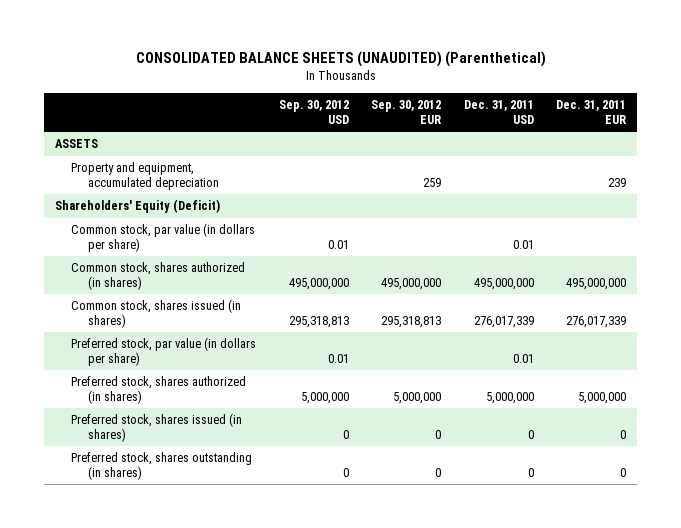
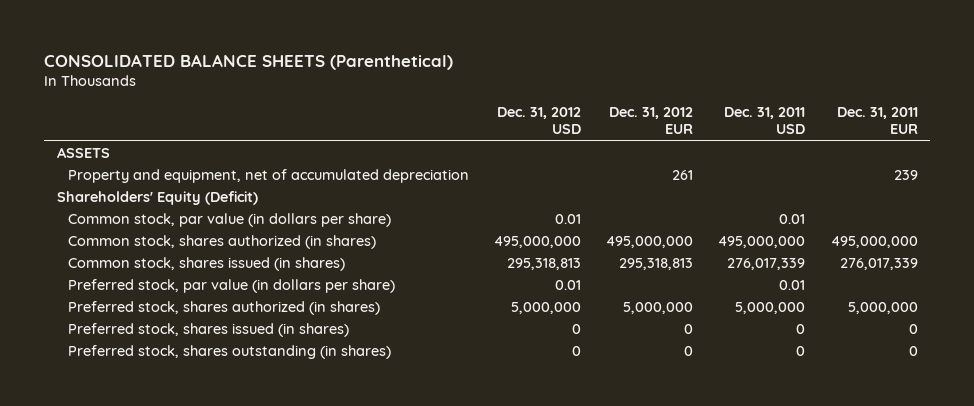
[135,51,546,68] CONSOLIDATED BALANCE SHEETS (UNAUDITED) (Parenthetical) -> [43,53,453,70] CONSOLIDATED BALANCE SHEETS (Parenthetical)
[278,100,349,125] Sep. 30, 2012 USD -> none
[371,100,442,125] Sep. 30, 2012 EUR -> none
none -> [496,107,581,135] Dec. 31, 2012 USD
none -> [609,107,694,135] Dec. 31, 2012 EUR
[71,162,219,191] Property and equipment, accumulated depreciation -> [67,169,469,184] Property and equipment, net of accumulated depreciation

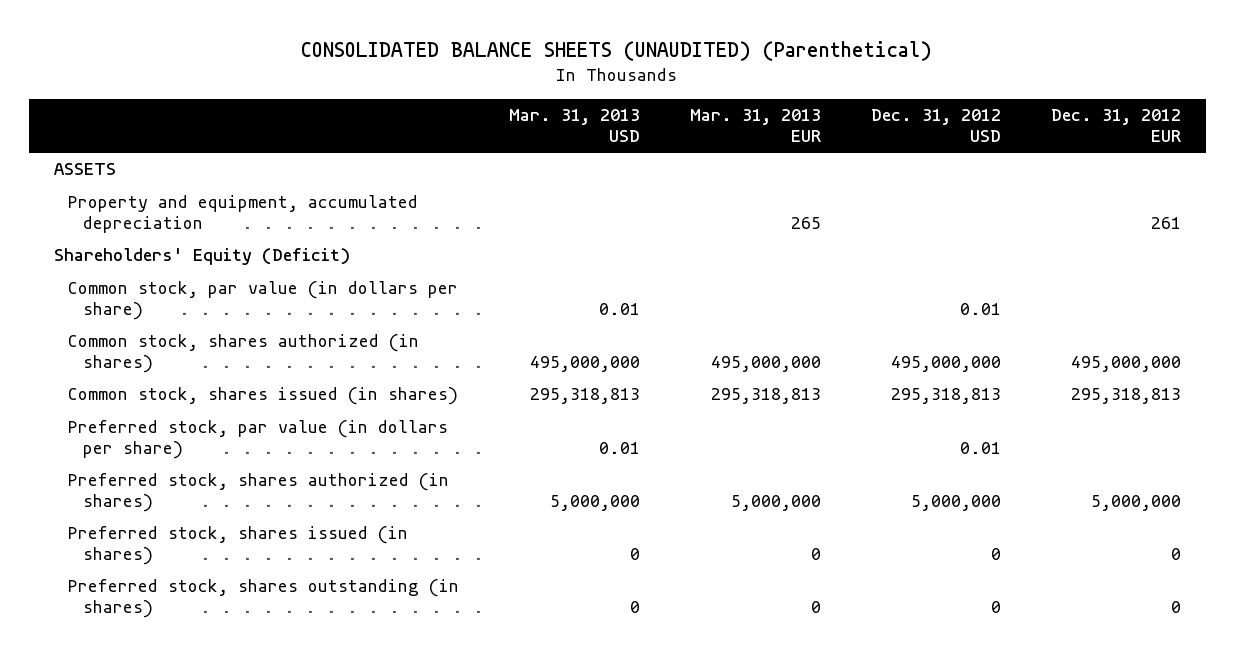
[43,53,453,70] CONSOLIDATED BALANCE SHEETS (Parenthetical) -> [301,40,933,61] CONSOLIDATED BALANCE SHEETS (UNAUDITED) (Parenthetical)
[724,107,806,135] Dec. 31, 2011 USD -> none
[836,107,918,135] Dec. 31, 2011 EUR -> none
none -> [509,109,641,143] Mar. 31, 2013 USD
none -> [690,109,822,143] Mar. 31, 2013 EUR
[67,169,469,184] Property and equipment, net of accumulated depreciation -> [68,195,419,234] Property and equipment, accumulated depreciation

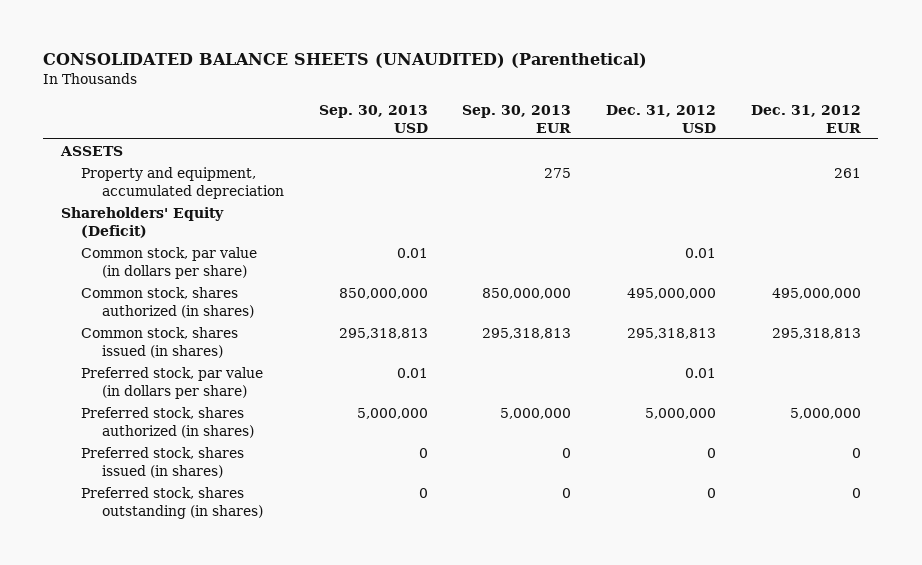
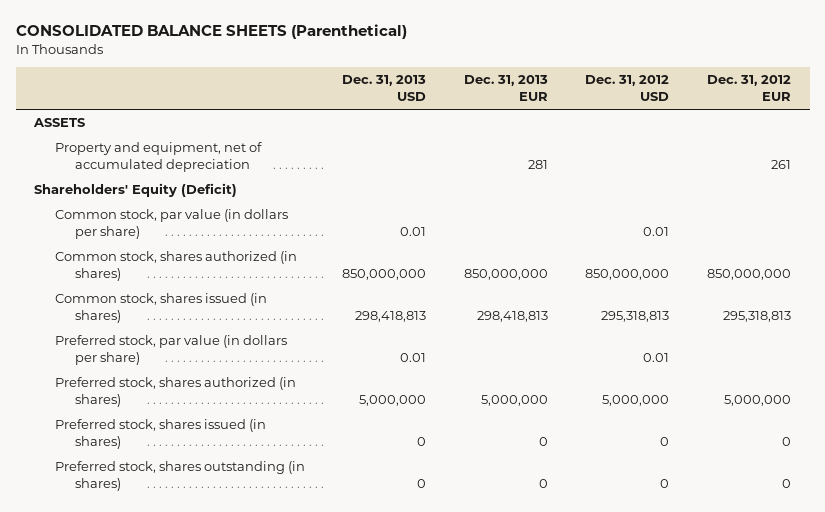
[43,53,648,69] CONSOLIDATED BALANCE SHEETS (UNAUDITED) (Parenthetical) -> [15,24,407,40] CONSOLIDATED BALANCE SHEETS (Parenthetical)
[318,104,428,133] Sep. 30, 2013 USD -> none
[462,104,572,133] Sep. 30, 2013 EUR -> none
none -> [342,75,427,102] Dec. 31, 2013 USD
none -> [463,75,548,102] Dec. 31, 2013 EUR
[81,167,284,200] Property and equipment, accumulated depreciation -> [54,142,262,173] Property and equipment, net of accumulated depreciation
[627,288,717,300] 495,000,000 -> [585,269,670,281] 850,000,000
[771,288,861,300] 495,000,000 -> [706,269,791,281] 850,000,000

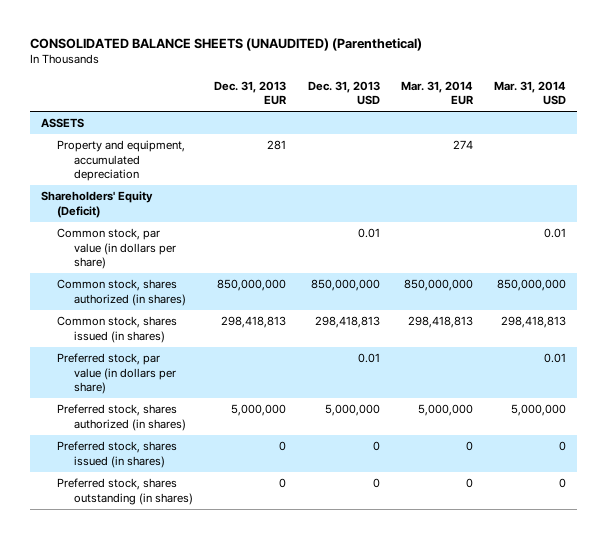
[15,24,407,40] CONSOLIDATED BALANCE SHEETS (Parenthetical) -> [30,37,423,51] CONSOLIDATED BALANCE SHEETS (UNAUDITED) (Parenthetical)
[585,75,670,102] Dec. 31, 2012 USD -> none
[706,75,791,102] Dec. 31, 2012 EUR -> none
none -> [401,80,475,106] Mar. 31, 2014 EUR
none -> [494,80,567,106] Mar. 31, 2014 USD
[54,142,262,173] Property and equipment, net of accumulated depreciation -> [57,140,186,182] Property and equipment, accumulated depreciation

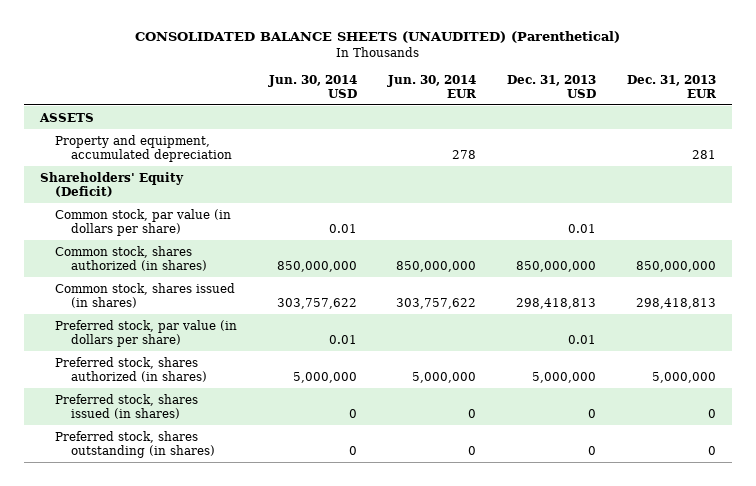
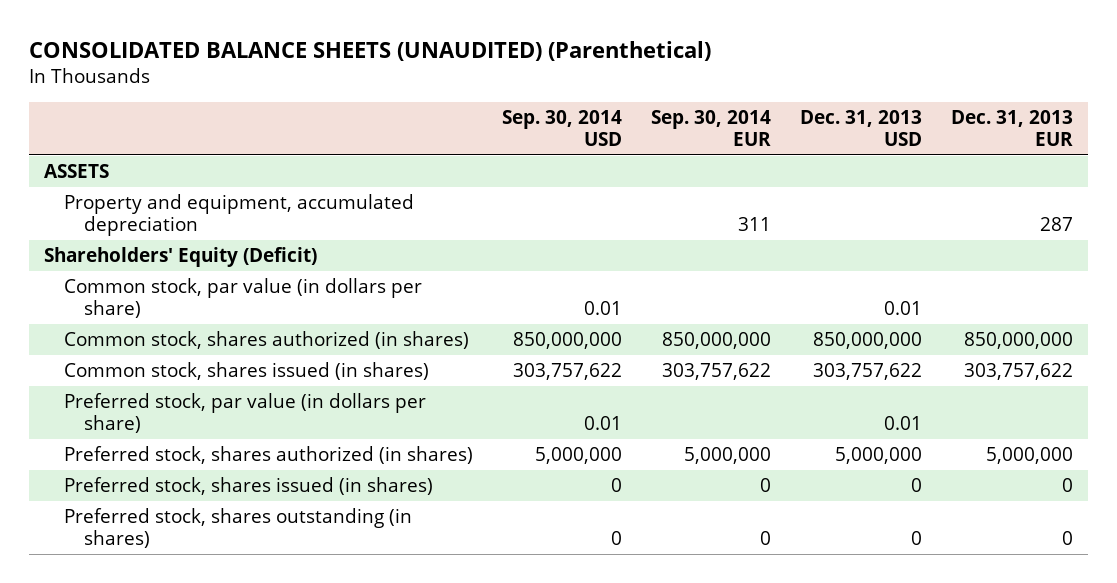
[267,74,357,98] Jun. 30, 2014 USD -> none
[386,74,477,98] Jun. 30, 2014 EUR -> none
none -> [501,109,622,146] Sep. 30, 2014 USD
none -> [651,109,772,146] Sep. 30, 2014 EUR
[692,149,717,159] 281 -> [1040,217,1074,232] 287
[516,297,597,309] 298,418,813 -> [813,362,923,380] 303,757,622
[636,297,717,309] 298,418,813 -> [964,362,1074,380] 303,757,622

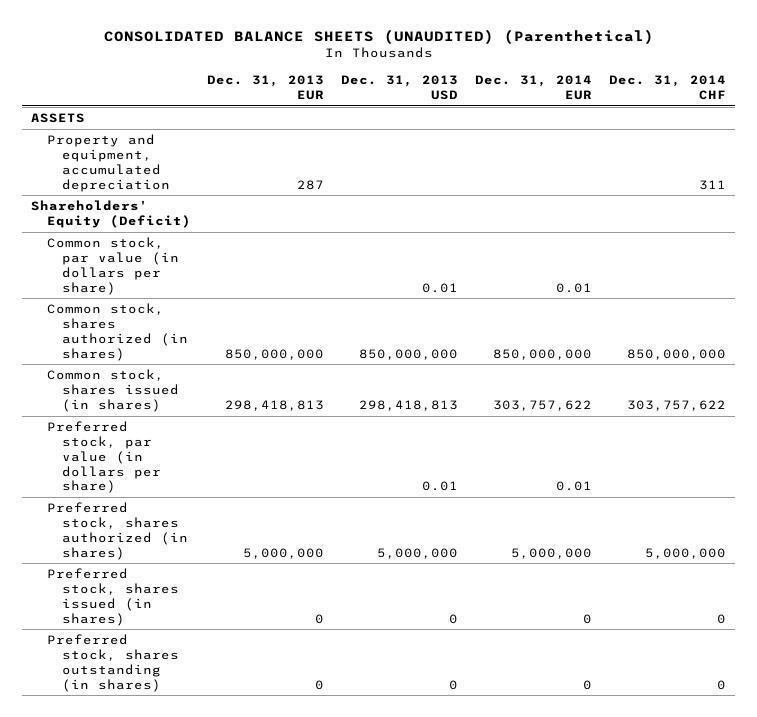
[501,109,622,146] Sep. 30, 2014 USD -> none
[651,109,772,146] Sep. 30, 2014 EUR -> none
none -> [475,74,593,100] Dec. 31, 2014 EUR
none -> [609,74,727,100] Dec. 31, 2014 CHF
[813,362,923,380] 303,757,622 -> [359,399,459,411] 298,418,813
[964,362,1074,380] 303,757,622 -> [225,399,325,411] 298,418,813

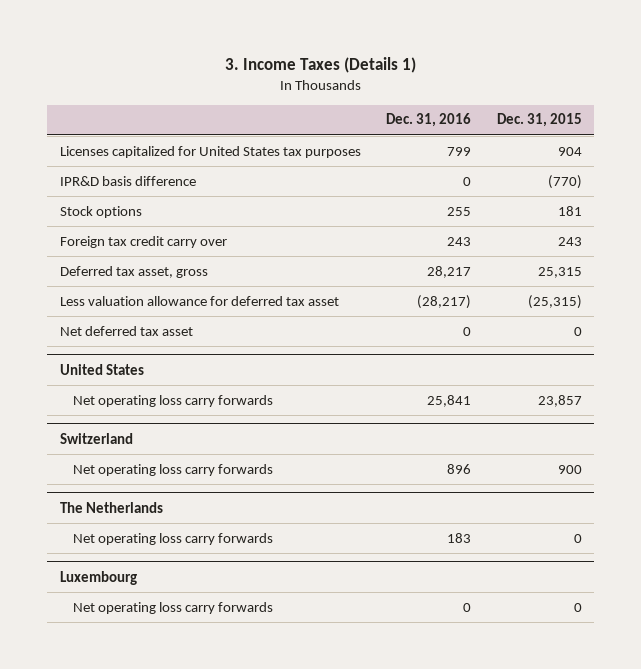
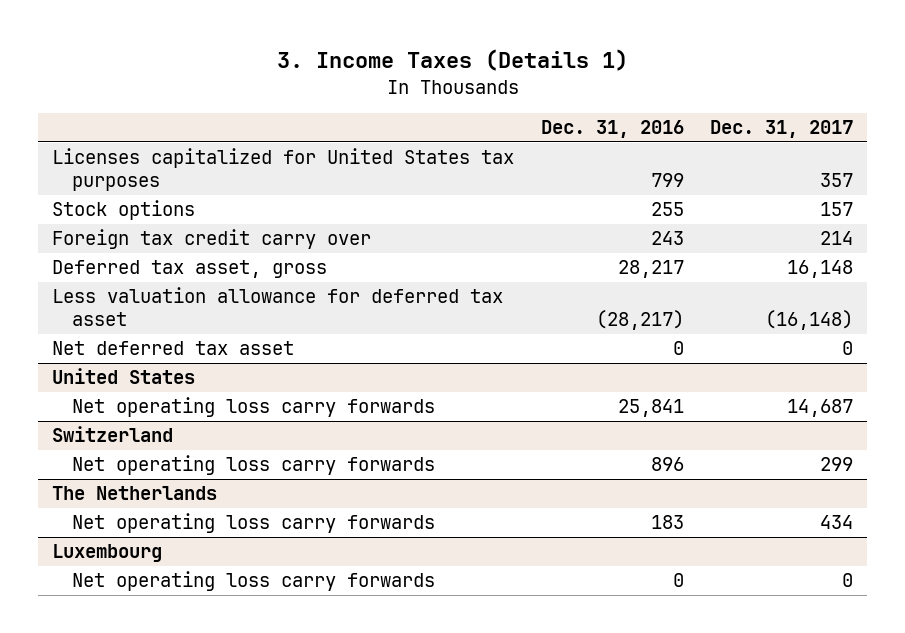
[496,113,582,128] Dec. 31, 2015 -> none
none -> [710,120,854,139] Dec. 31, 2017
[59,175,196,186] IPR&D basis difference -> none

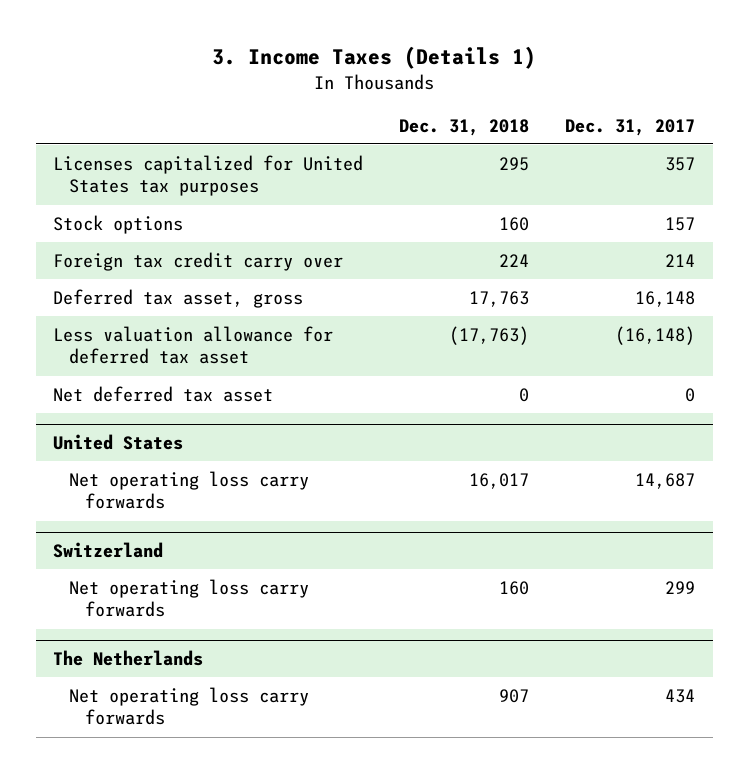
[540,120,684,139] Dec. 31, 2016 -> none
none -> [399,118,530,136] Dec. 31, 2018
[51,544,162,563] Luxembourg -> none
[72,571,436,592] Net operating loss carry forwards -> none

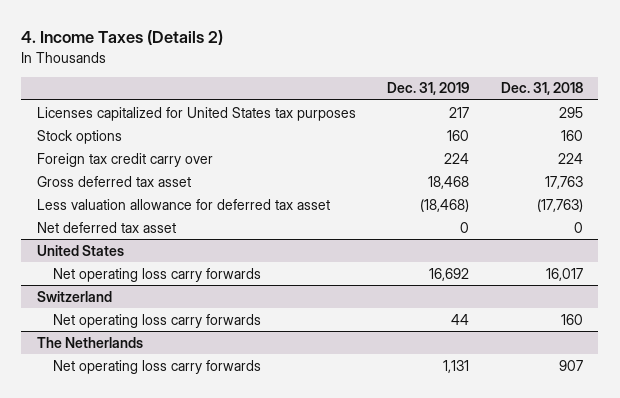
[212,45,537,69] 3. Income Taxes (Details 1) -> [21,30,224,46] 4. Income Taxes (Details 2)
[565,118,696,136] Dec. 31, 2017 -> none
none -> [387,82,470,96] Dec. 31, 2019
[53,288,304,308] Deferred tax asset, gross -> [37,175,192,187] Gross deferred tax asset

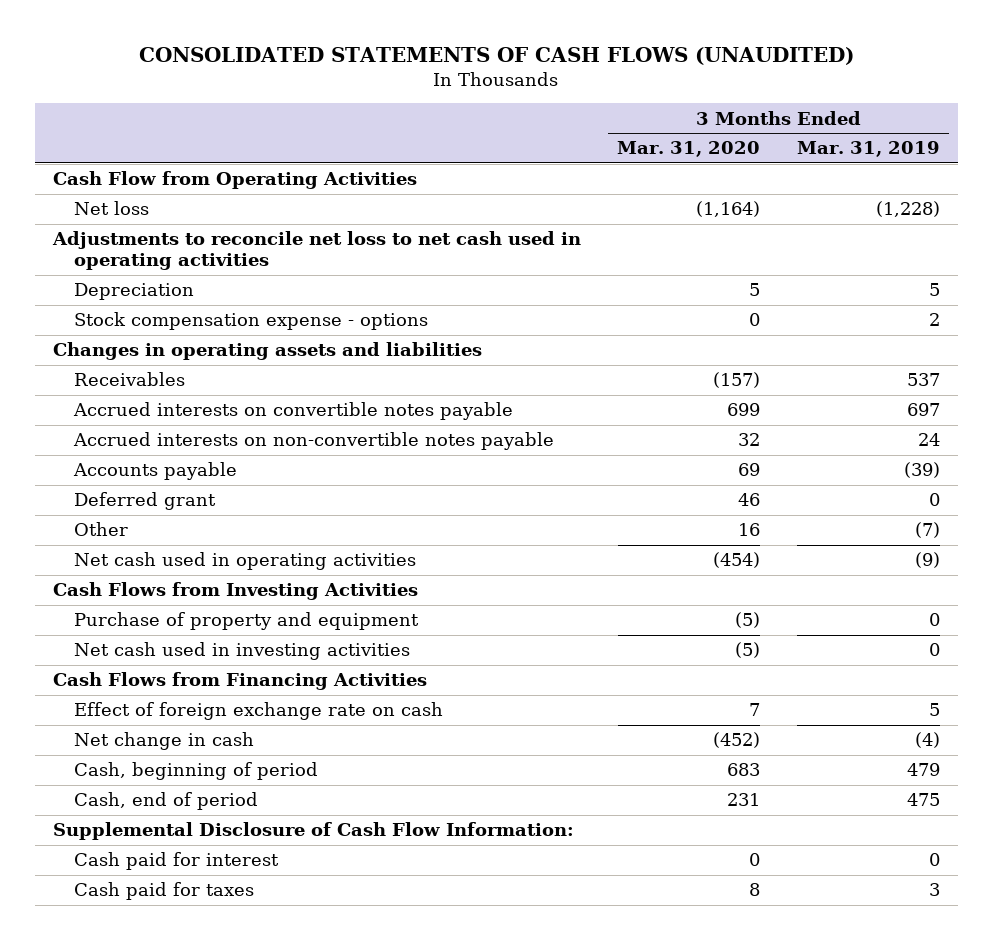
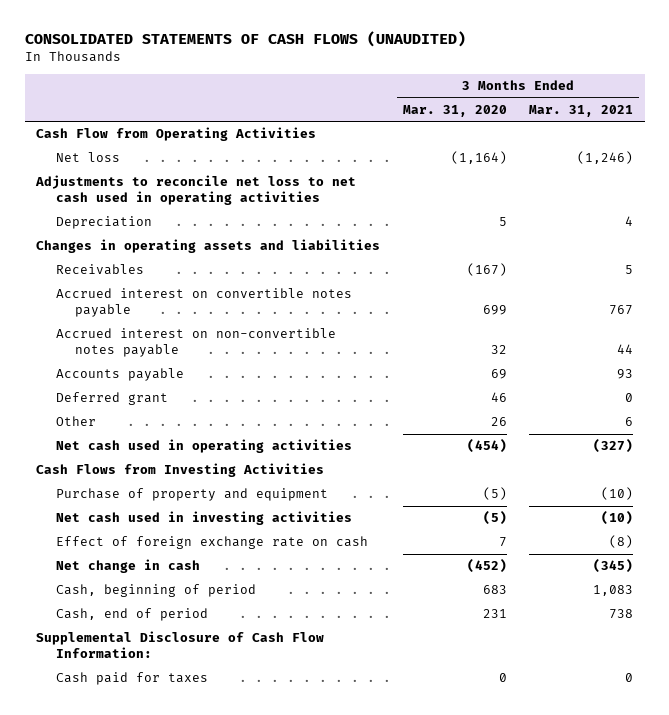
[796,141,940,158] Mar. 31, 2019 -> none
none -> [529,104,634,117] Mar. 31, 2021
[73,312,428,331] Stock compensation expense - options -> none
[713,372,761,389] (157) -> [466,263,507,277] (167)
[72,402,513,421] Accrued interests on convertible notes payable -> [55,288,352,318] Accrued interest on convertible notes payable
[72,432,554,451] Accrued interests on non-convertible notes payable -> [55,328,336,358] Accrued interest on non-convertible notes payable
[738,523,761,537] 16 -> [490,417,507,427] 26
[53,672,428,691] Cash Flows from Financing Activities -> none
[73,852,279,871] Cash paid for interest -> none
[749,883,761,897] 8 -> [498,673,507,683] 0

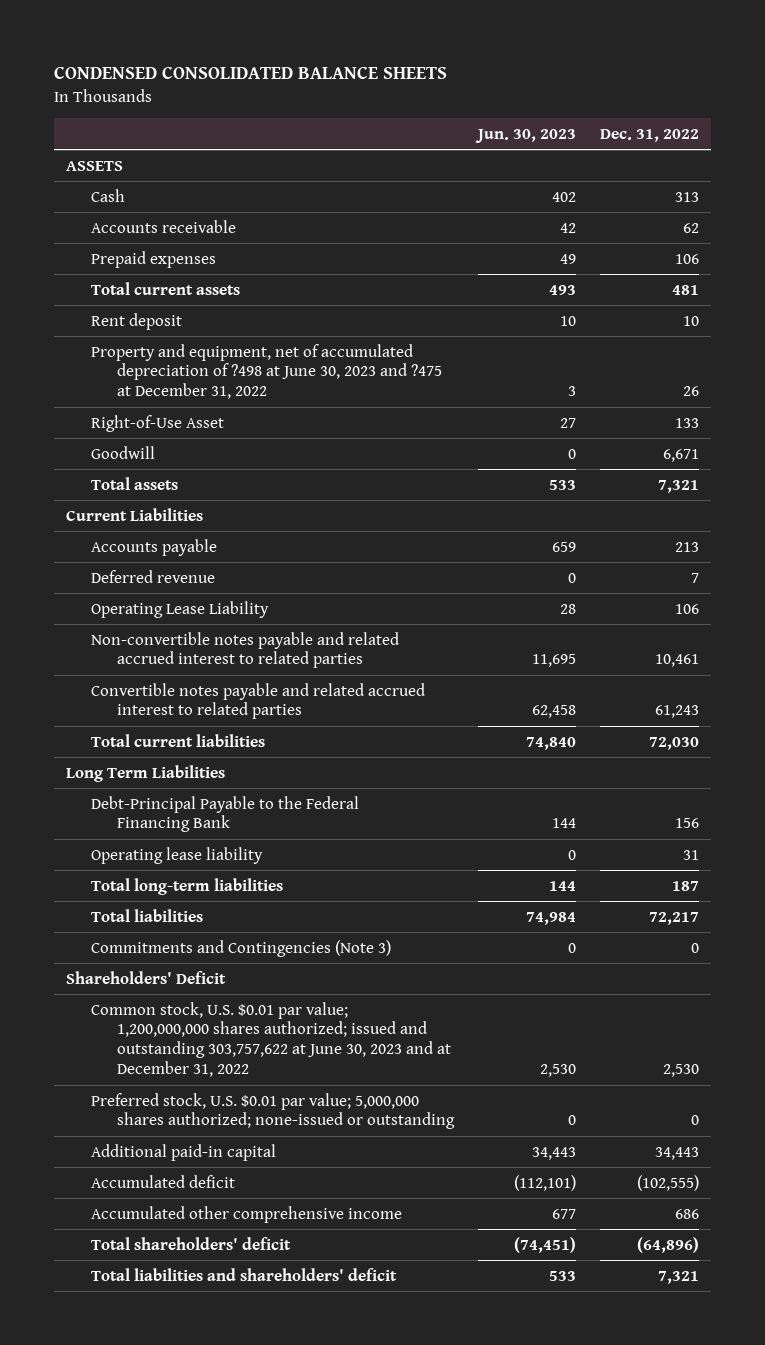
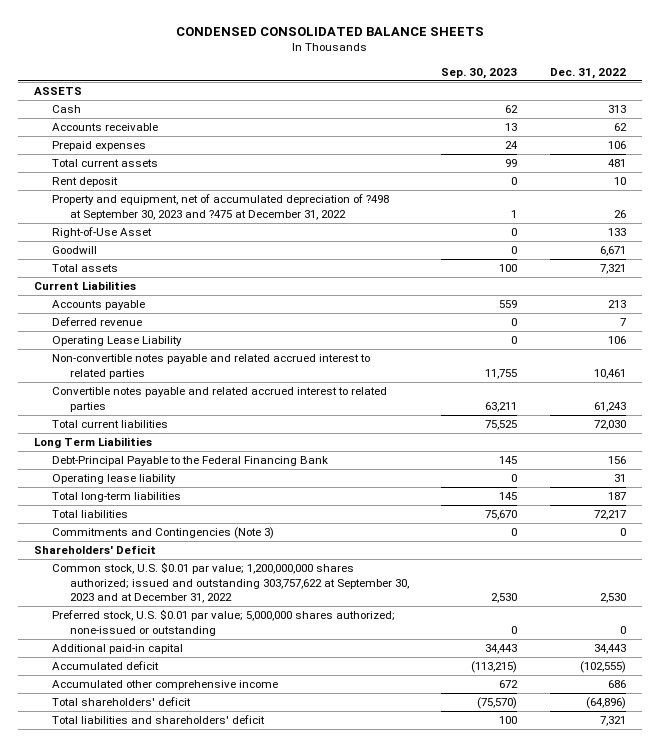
[475,128,577,143] Jun. 30, 2023 -> none
none -> [441,67,518,79] Sep. 30, 2023
[91,343,443,400] Property and equipment, net of accumulated depreciation of ?498 at June 30, 2023 and ?475 at December 31, 2022 -> [51,194,389,220] Property and equipment, net of accumulated depreciation of ?498 at September 30, 2023 and ?475 at December 31, 2022
[91,1001,452,1078] Common stock, U.S. $0.01 par value; 1,200,000,000 shares authorized; issued and outstanding 303,757,622 at June 30, 2023 and at December 31, 2022 -> [51,562,409,604] Common stock, U.S. $0.01 par value; 1,200,000,000 shares authorized; issued and outstanding 303,757,622 at September 30, 2023 and at December 31, 2022

